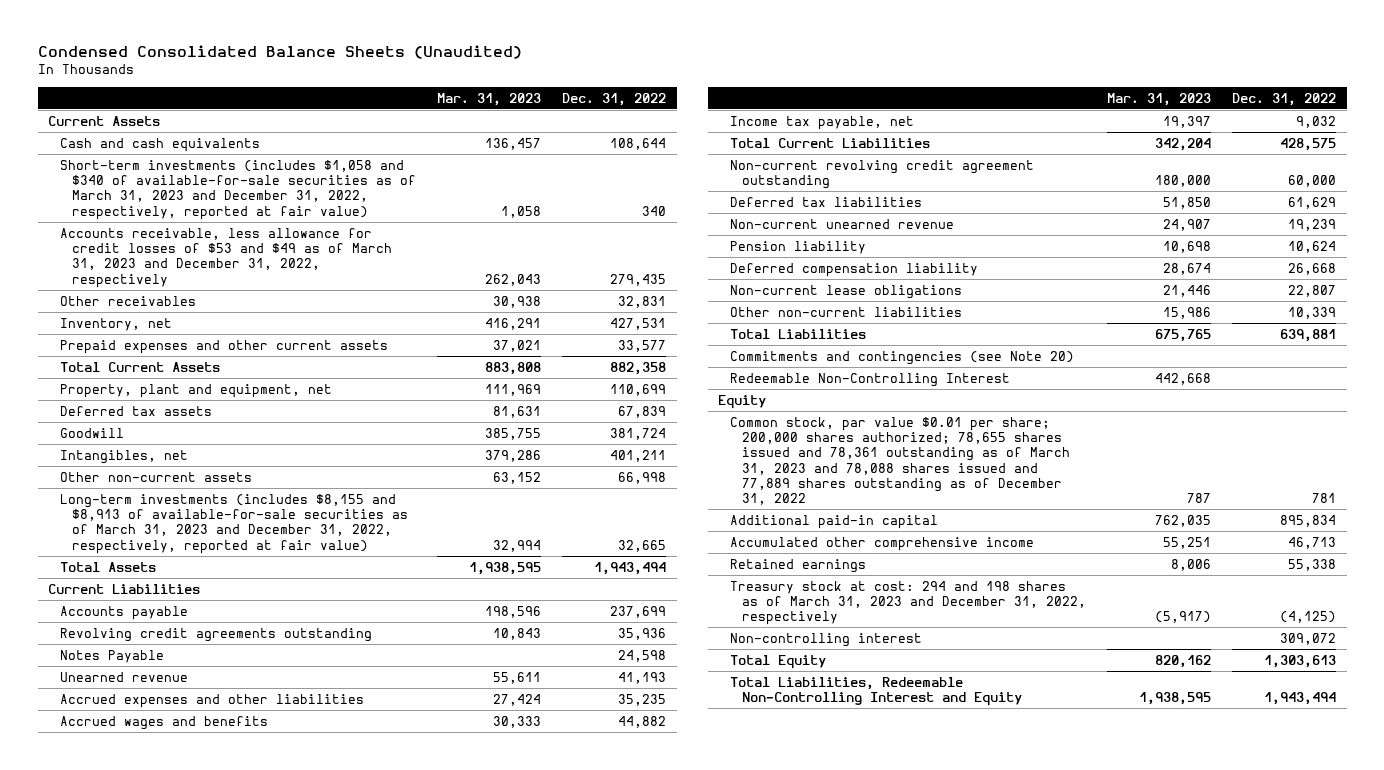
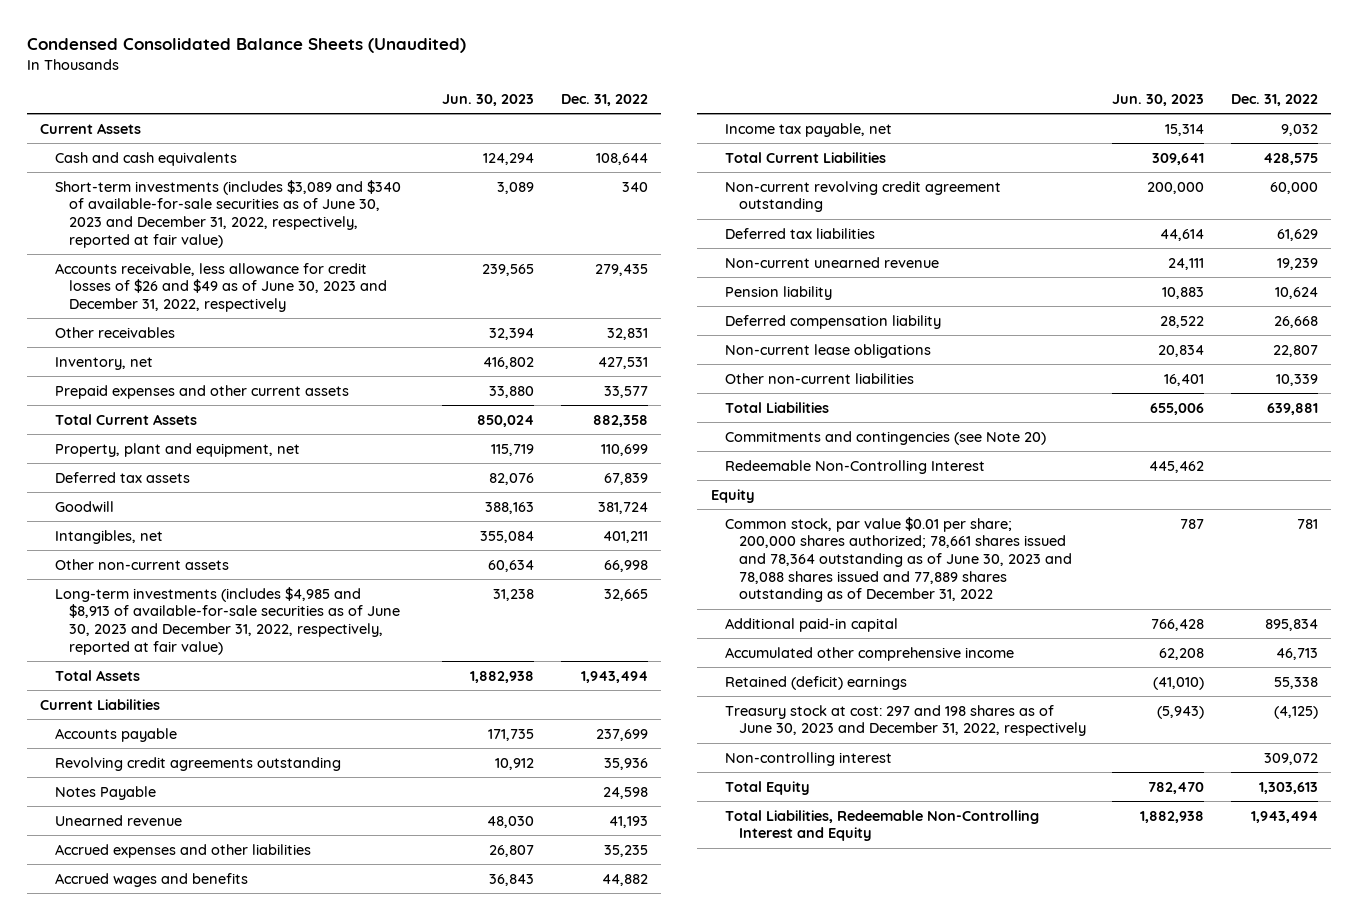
[436,92,541,106] Mar. 31, 2023 -> none
none -> [442,93,535,106] Jun. 30, 2023
[60,159,416,220] Short-term investments (includes $1,058 and $340 of available-for-sale securities as of March 31, 2023 and December 31, 2022, respectively, reported at fair value) -> [54,179,401,248] Short-term investments (includes $3,089 and $340 of available-for-sale securities as of June 30, 2023 and December 31, 2022, respectively, reported at fair value)
[60,227,392,288] Accounts receivable, less allowance for credit losses of $53 and $49 as of March 31, 2023 and December 31, 2022, respectively -> [54,262,387,313] Accounts receivable, less allowance for credit losses of $26 and $49 as of June 30, 2023 and December 31, 2022, respectively
[60,493,408,554] Long-term investments (includes $8,155 and $8,913 of available-for-sale securities as of March 31, 2023 and December 31, 2022, respectively, reported at fair value) -> [54,586,400,655] Long-term investments (includes $4,985 and $8,913 of available-for-sale securities as of June 30, 2023 and December 31, 2022, respectively, reported at fair value)
[730,416,1071,506] Common stock, par value $0.01 per share; 200,000 shares authorized; 78,655 shares issued and 78,361 outstanding as of March 31, 2023 and 78,088 shares issued and 77,889 shares outstanding as of December 31, 2022 -> [724,516,1072,603] Common stock, par value $0.01 per share; 200,000 shares authorized; 78,661 shares issued and 78,364 outstanding as of June 30, 2023 and 78,088 shares issued and 77,889 shares outstanding as of December 31, 2022
[730,558,867,573] Retained earnings -> [724,675,907,690] Retained (deficit) earnings
[730,580,1087,626] Treasury stock at cost: 294 and 198 shares as of March 31, 2023 and December 31, 2022, respectively -> [724,704,1086,737] Treasury stock at cost: 297 and 198 shares as of June 30, 2023 and December 31, 2022, respectively

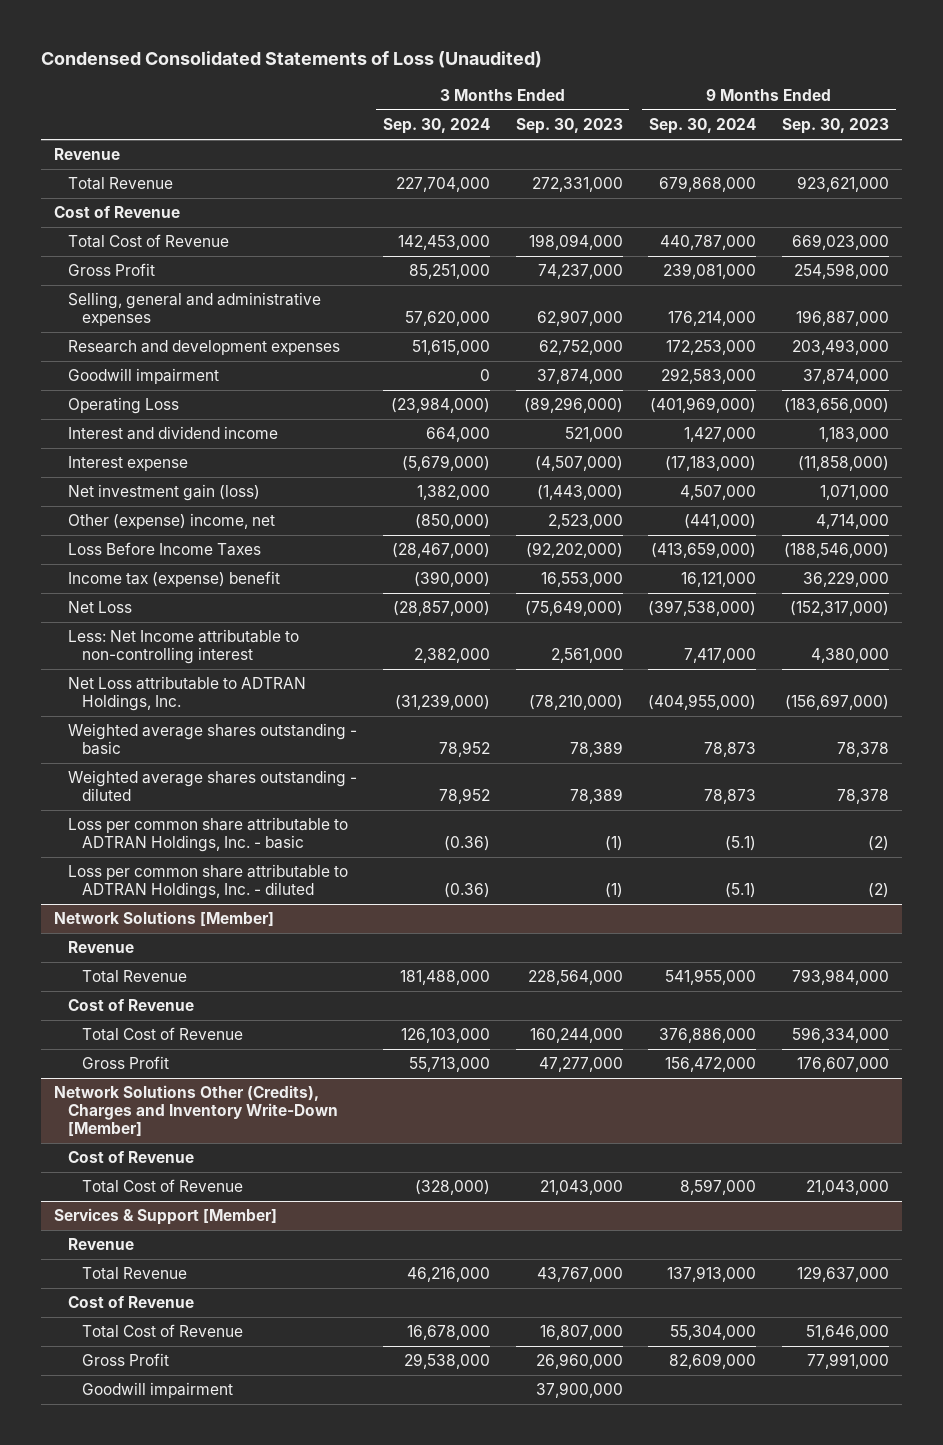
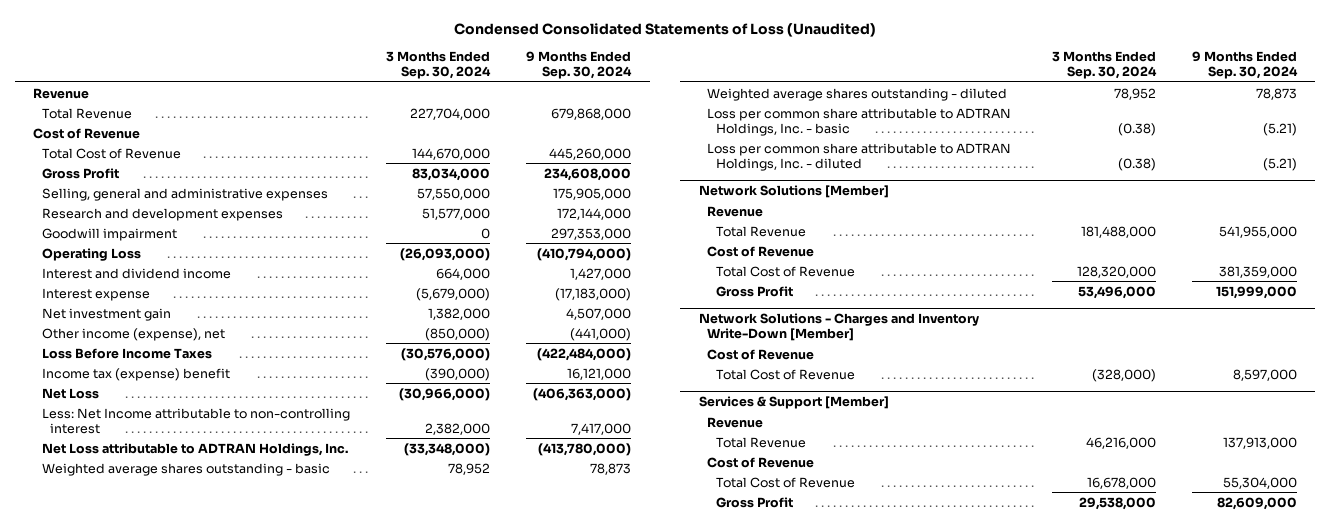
[515,118,623,135] Sep. 30, 2023 -> none
[782,118,890,135] Sep. 30, 2023 -> none
[397,235,490,251] 142,453,000 -> [412,147,491,160] 144,670,000
[660,235,757,251] 440,787,000 -> [549,147,632,160] 445,260,000
[408,264,490,280] 85,251,000 -> [412,167,491,181] 83,034,000
[663,263,757,280] 239,081,000 -> [544,167,632,181] 234,608,000
[404,311,490,327] 57,620,000 -> [417,187,491,200] 57,550,000
[668,311,757,327] 176,214,000 -> [553,187,632,200] 175,905,000
[411,340,490,356] 51,615,000 -> [422,207,491,220] 51,577,000
[666,340,757,356] 172,253,000 -> [557,207,632,220] 172,144,000
[661,368,757,385] 292,583,000 -> [551,227,632,240] 297,353,000
[390,397,490,414] (23,984,000) -> [400,247,491,261] (26,093,000)
[650,397,757,414] (401,969,000) -> [537,247,632,261] (410,794,000)
[67,484,260,502] Net investment gain (loss) -> [41,307,171,321] Net investment gain
[67,513,275,530] Other (expense) income, net -> [41,327,225,341] Other income (expense), net
[391,543,490,559] (28,467,000) -> [401,347,491,361] (30,576,000)
[651,542,757,559] (413,659,000) -> [537,347,632,361] (422,484,000)
[392,601,490,617] (28,857,000) -> [399,387,491,401] (30,966,000)
[648,600,757,617] (397,538,000) -> [533,387,632,401] (406,363,000)
[394,694,490,711] (31,239,000) -> [404,442,491,456] (33,348,000)
[648,694,757,711] (404,955,000) -> [538,442,632,456] (413,780,000)
[443,836,490,852] (0.36) -> [1117,122,1156,136] (0.38)
[725,836,757,852] (5.1) -> [1263,122,1298,136] (5.21)
[443,883,490,899] (0.36) -> [1117,157,1156,171] (0.38)
[725,883,757,899] (5.1) -> [1263,157,1298,171] (5.21)
[400,1028,490,1044] 126,103,000 -> [1076,265,1156,278] 128,320,000
[659,1028,757,1044] 376,886,000 -> [1219,265,1298,278] 381,359,000
[408,1057,490,1073] 55,713,000 -> [1077,285,1156,299] 53,496,000
[665,1057,757,1073] 156,472,000 -> [1216,285,1298,299] 151,999,000
[53,1085,338,1137] Network Solutions Other (Credits), Charges and Inventory Write-Down [Member] -> [698,313,979,342] Network Solutions - Charges and Inventory Write-Down [Member]
[82,1382,234,1399] Goodwill impairment -> none

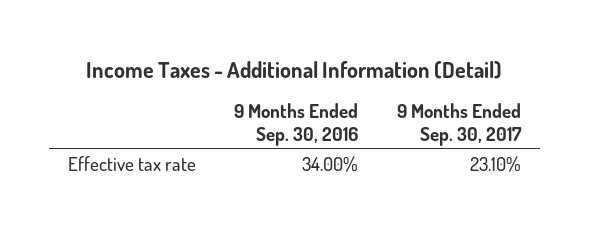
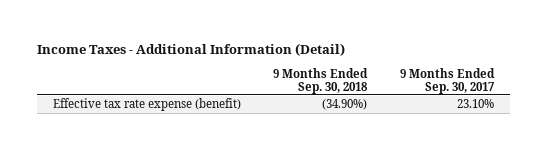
[234,103,359,147] 9 Months Ended Sep. 30, 2016 -> none
none -> [273,67,369,94] 9 Months Ended Sep. 30, 2018
[67,156,196,172] Effective tax rate -> [52,98,241,112] Effective tax rate expense (benefit)

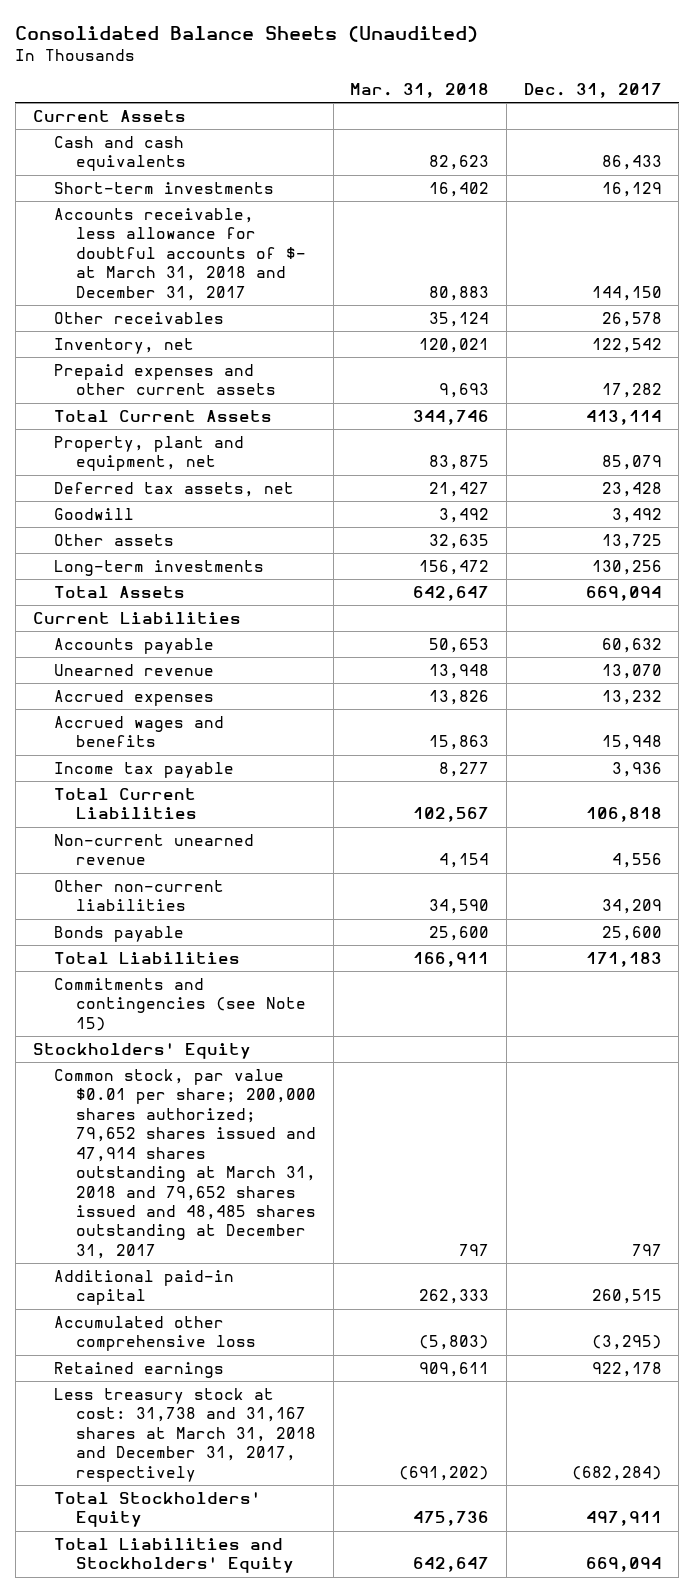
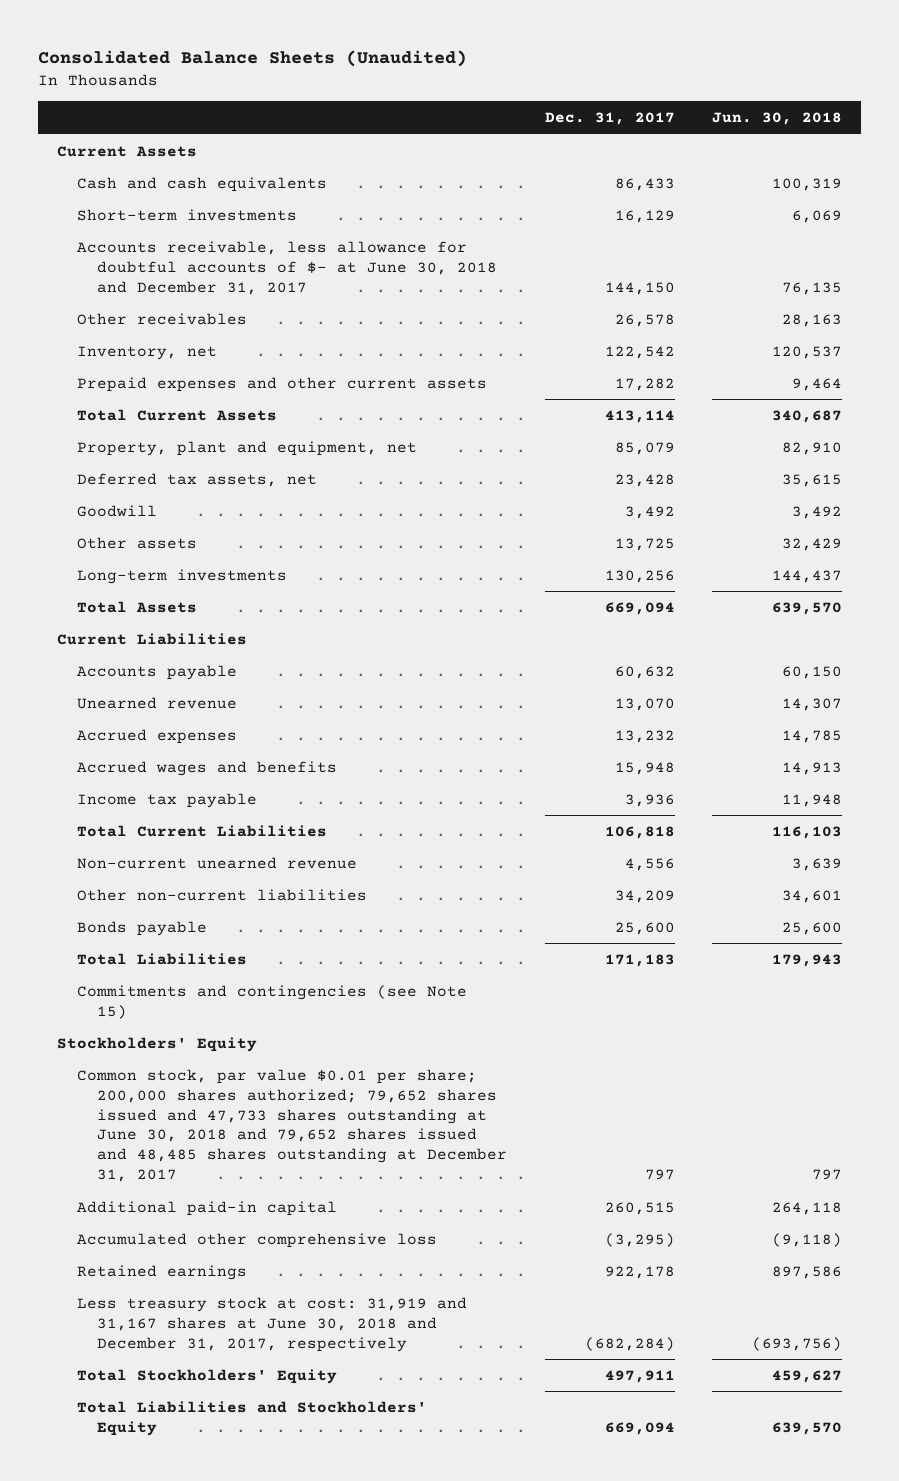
[350,83,490,99] Mar. 31, 2018 -> none
none -> [712,112,843,126] Jun. 30, 2018
[54,208,307,301] Accounts receivable, less allowance for doubtful accounts of $- at March 31, 2018 and December 31, 2017 -> [77,240,498,295] Accounts receivable, less allowance for doubtful accounts of $- at June 30, 2018 and December 31, 2017
[54,1069,317,1259] Common stock, par value $0.01 per share; 200,000 shares authorized; 79,652 shares issued and 47,914 shares outstanding at March 31, 2018 and 79,652 shares issued and 48,485 shares outstanding at December 31, 2017 -> [77,1068,508,1183] Common stock, par value $0.01 per share; 200,000 shares authorized; 79,652 shares issued and 47,733 shares outstanding at June 30, 2018 and 79,652 shares issued and 48,485 shares outstanding at December 31, 2017
[54,1388,317,1482] Less treasury stock at cost: 31,738 and 31,167 shares at March 31, 2018 and December 31, 2017, respectively -> [77,1296,468,1352] Less treasury stock at cost: 31,919 and 31,167 shares at June 30, 2018 and December 31, 2017, respectively

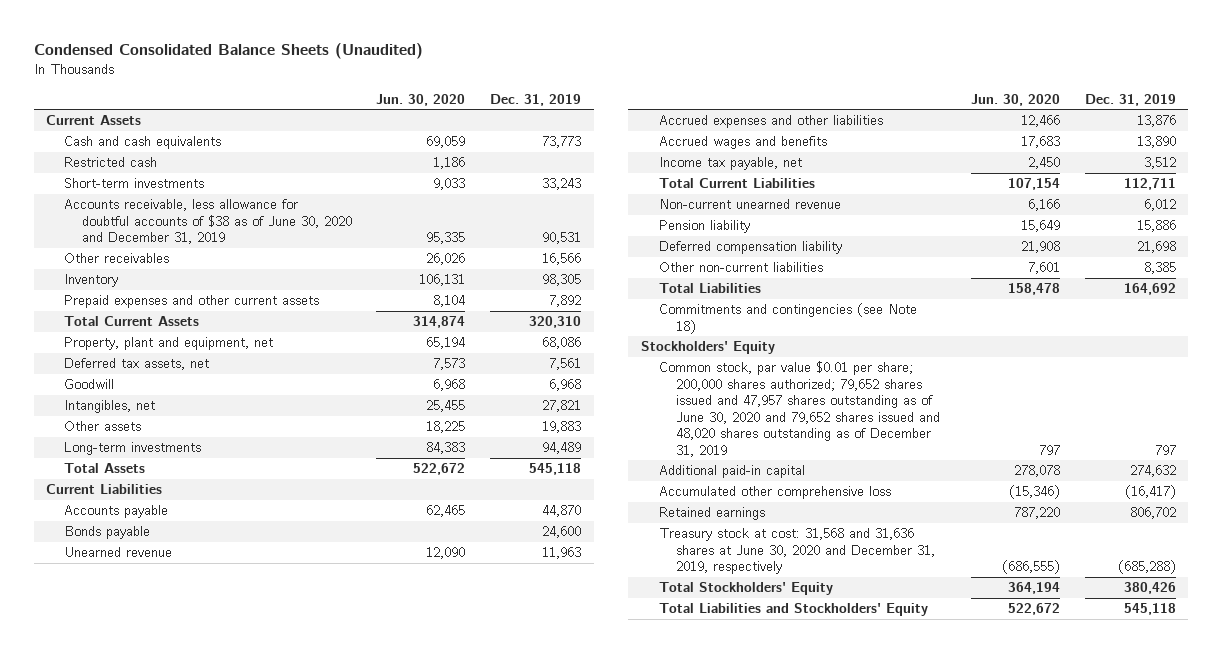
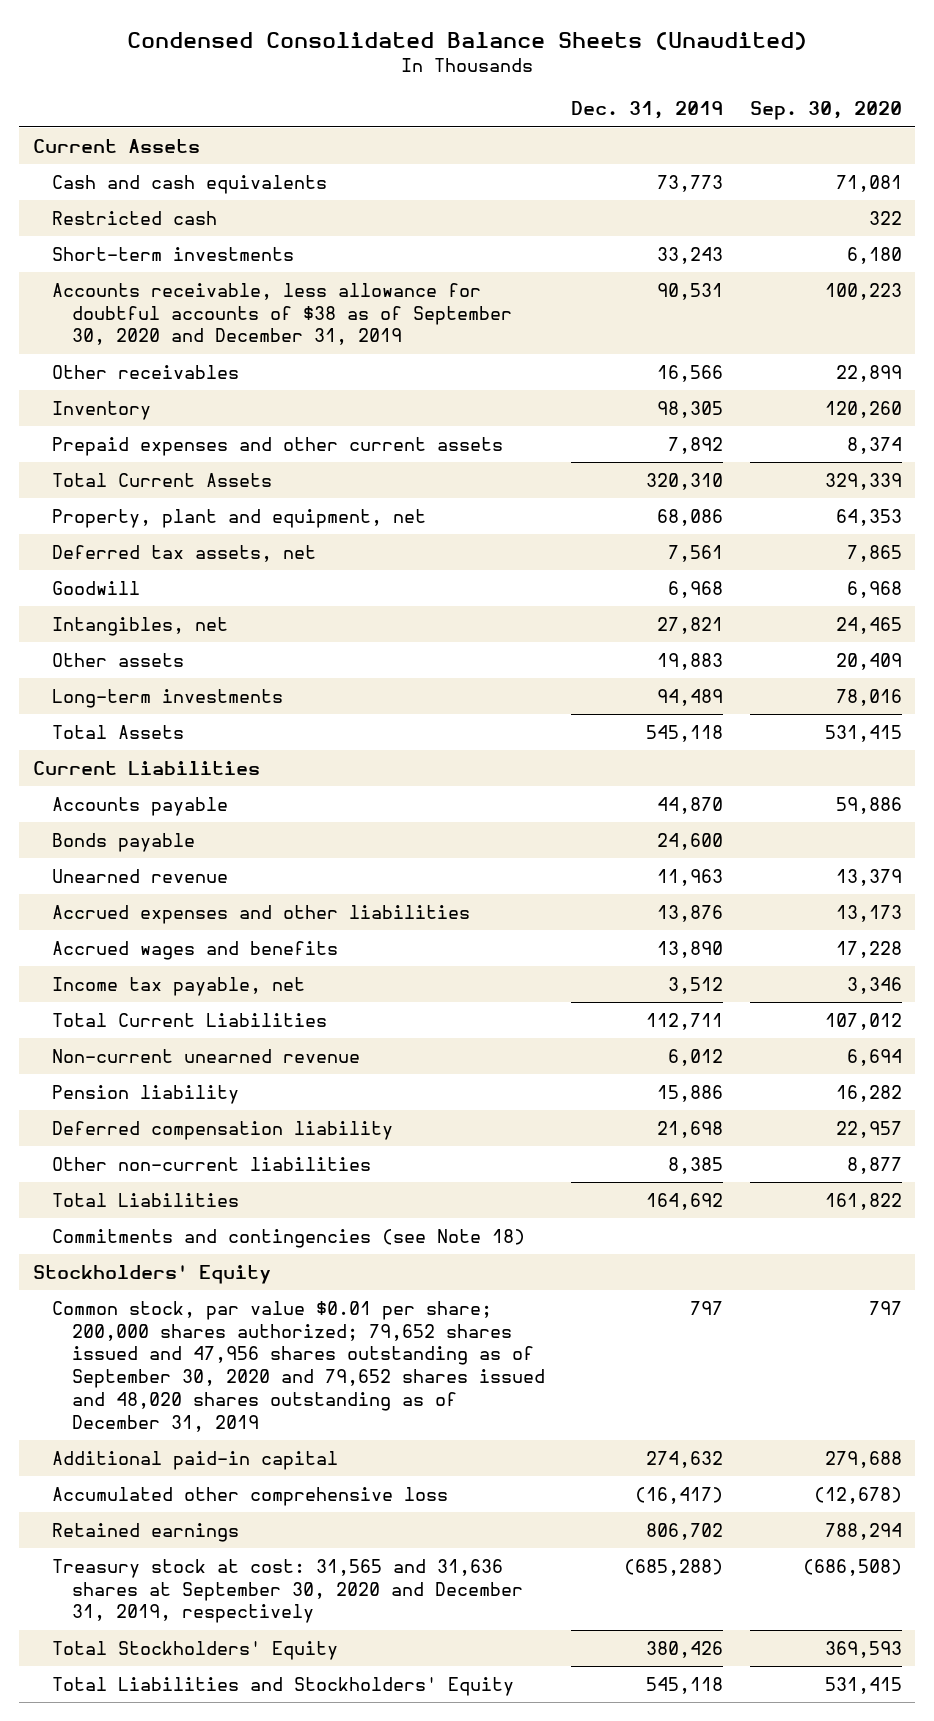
[376,93,466,106] Jun. 30, 2020 -> none
none -> [749,101,902,121] Sep. 30, 2020
[63,199,352,245] Accounts receivable, less allowance for doubtful accounts of $38 as of June 30, 2020 and December 31, 2019 -> [52,283,512,346] Accounts receivable, less allowance for doubtful accounts of $38 as of September 30, 2020 and December 31, 2019
[658,361,941,457] Common stock, par value $0.01 per share; 200,000 shares authorized; 79,652 shares issued and 47,957 shares outstanding as of June 30, 2020 and 79,652 shares issued and 48,020 shares outstanding as of December 31, 2019 -> [52,1301,545,1432] Common stock, par value $0.01 per share; 200,000 shares authorized; 79,652 shares issued and 47,956 shares outstanding as of September 30, 2020 and 79,652 shares issued and 48,020 shares outstanding as of December 31, 2019
[658,528,936,575] Treasury stock at cost: 31,568 and 31,636 shares at June 30, 2020 and December 31, 2019, respectively -> [52,1559,523,1624] Treasury stock at cost: 31,565 and 31,636 shares at September 30, 2020 and December 31, 2019, respectively

